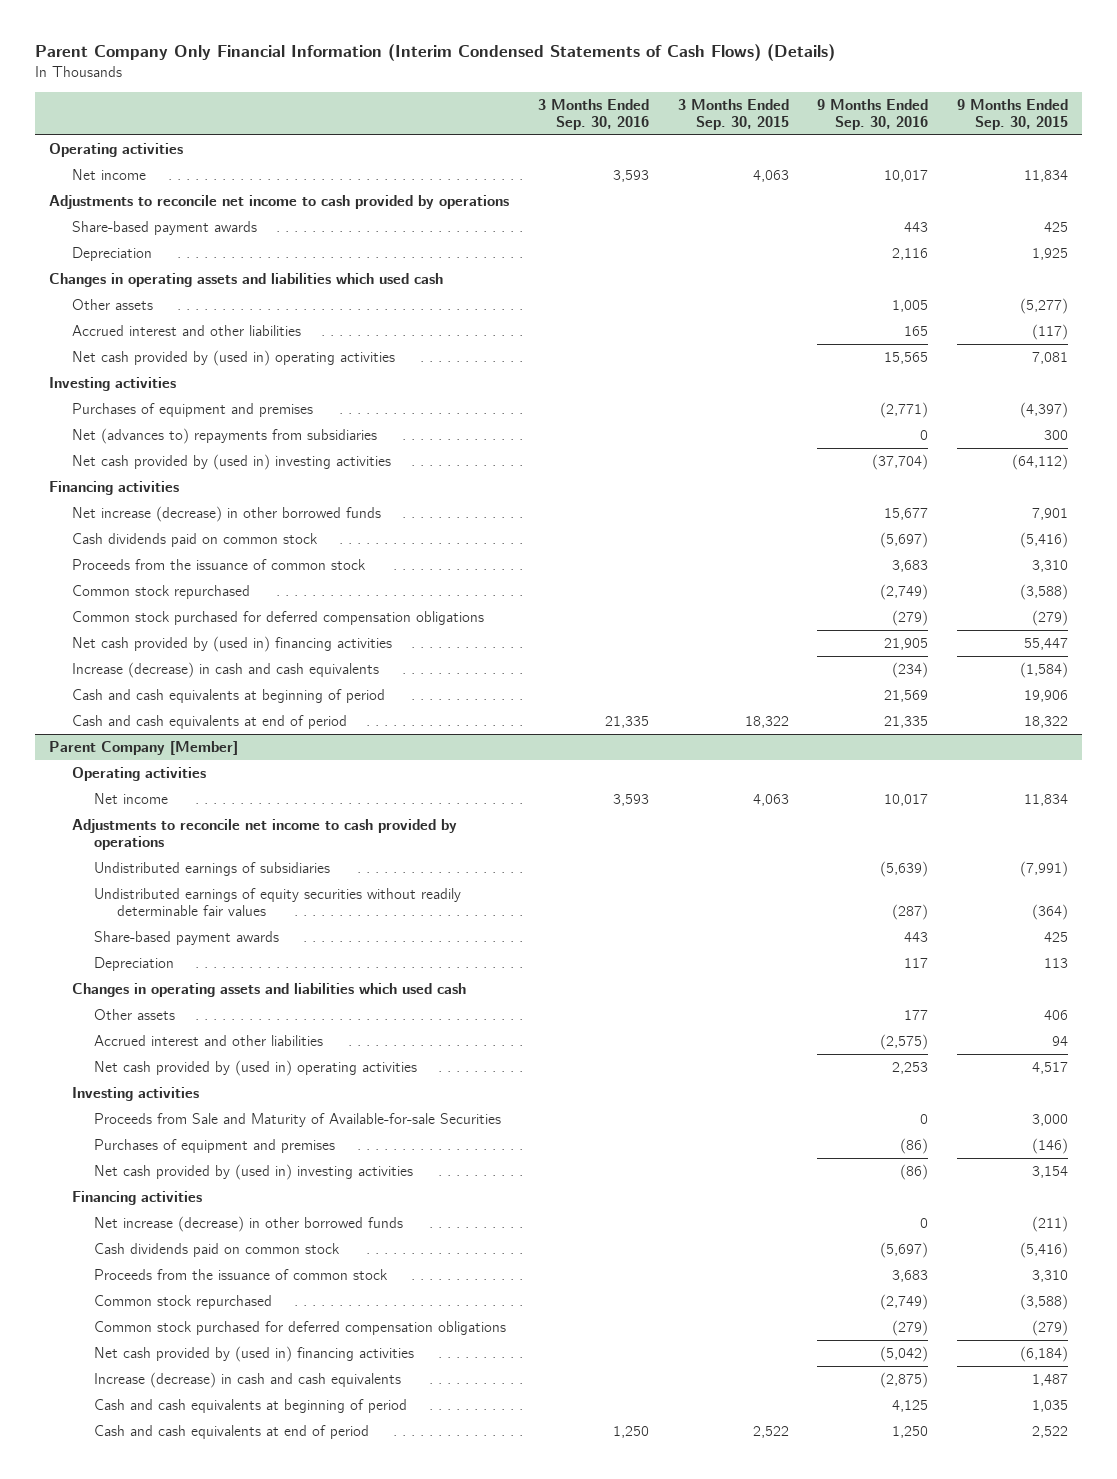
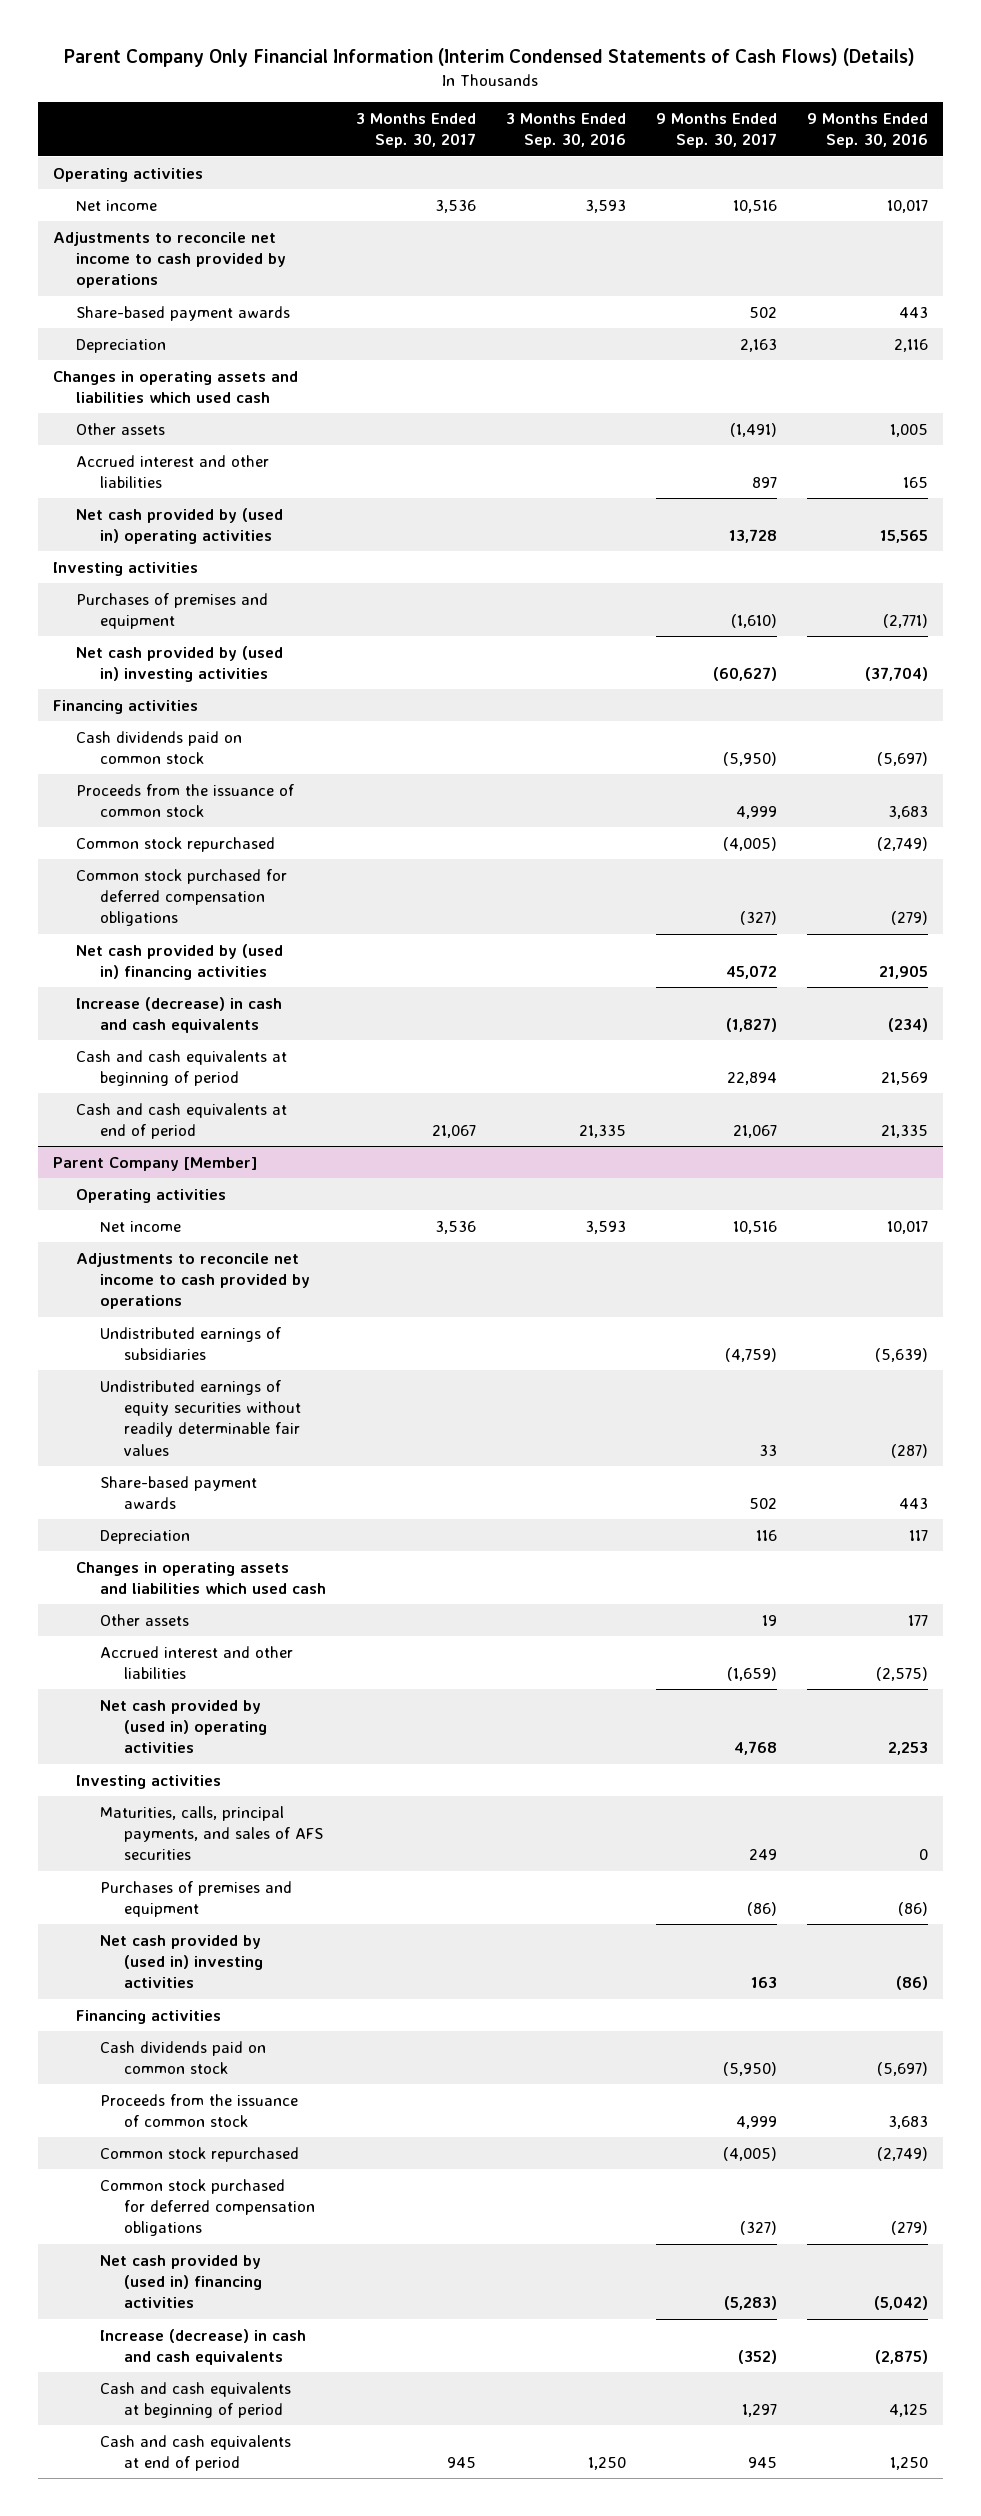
[677,98,789,130] 3 Months Ended Sep. 30, 2015 -> none
[957,98,1069,130] 9 Months Ended Sep. 30, 2015 -> none
none -> [356,113,477,149] 3 Months Ended Sep. 30, 2017
none -> [656,113,778,149] 9 Months Ended Sep. 30, 2017
[71,428,377,445] Net (advances to) repayments from subsidiaries -> none
[71,403,313,418] Purchases of equipment and premises -> [76,592,269,630] Purchases of premises and equipment
[71,506,381,523] Net increase (decrease) in other borrowed funds -> none
[94,1113,502,1128] Proceeds from Sale and Maturity of Available-for-sale Securities -> [100,1805,324,1861] Maturities, calls, principal payments, and sales of AFS securities
[94,1139,336,1154] Purchases of equipment and premises -> [100,1880,293,1918] Purchases of premises and equipment
[94,1216,404,1233] Net increase (decrease) in other borrowed funds -> none

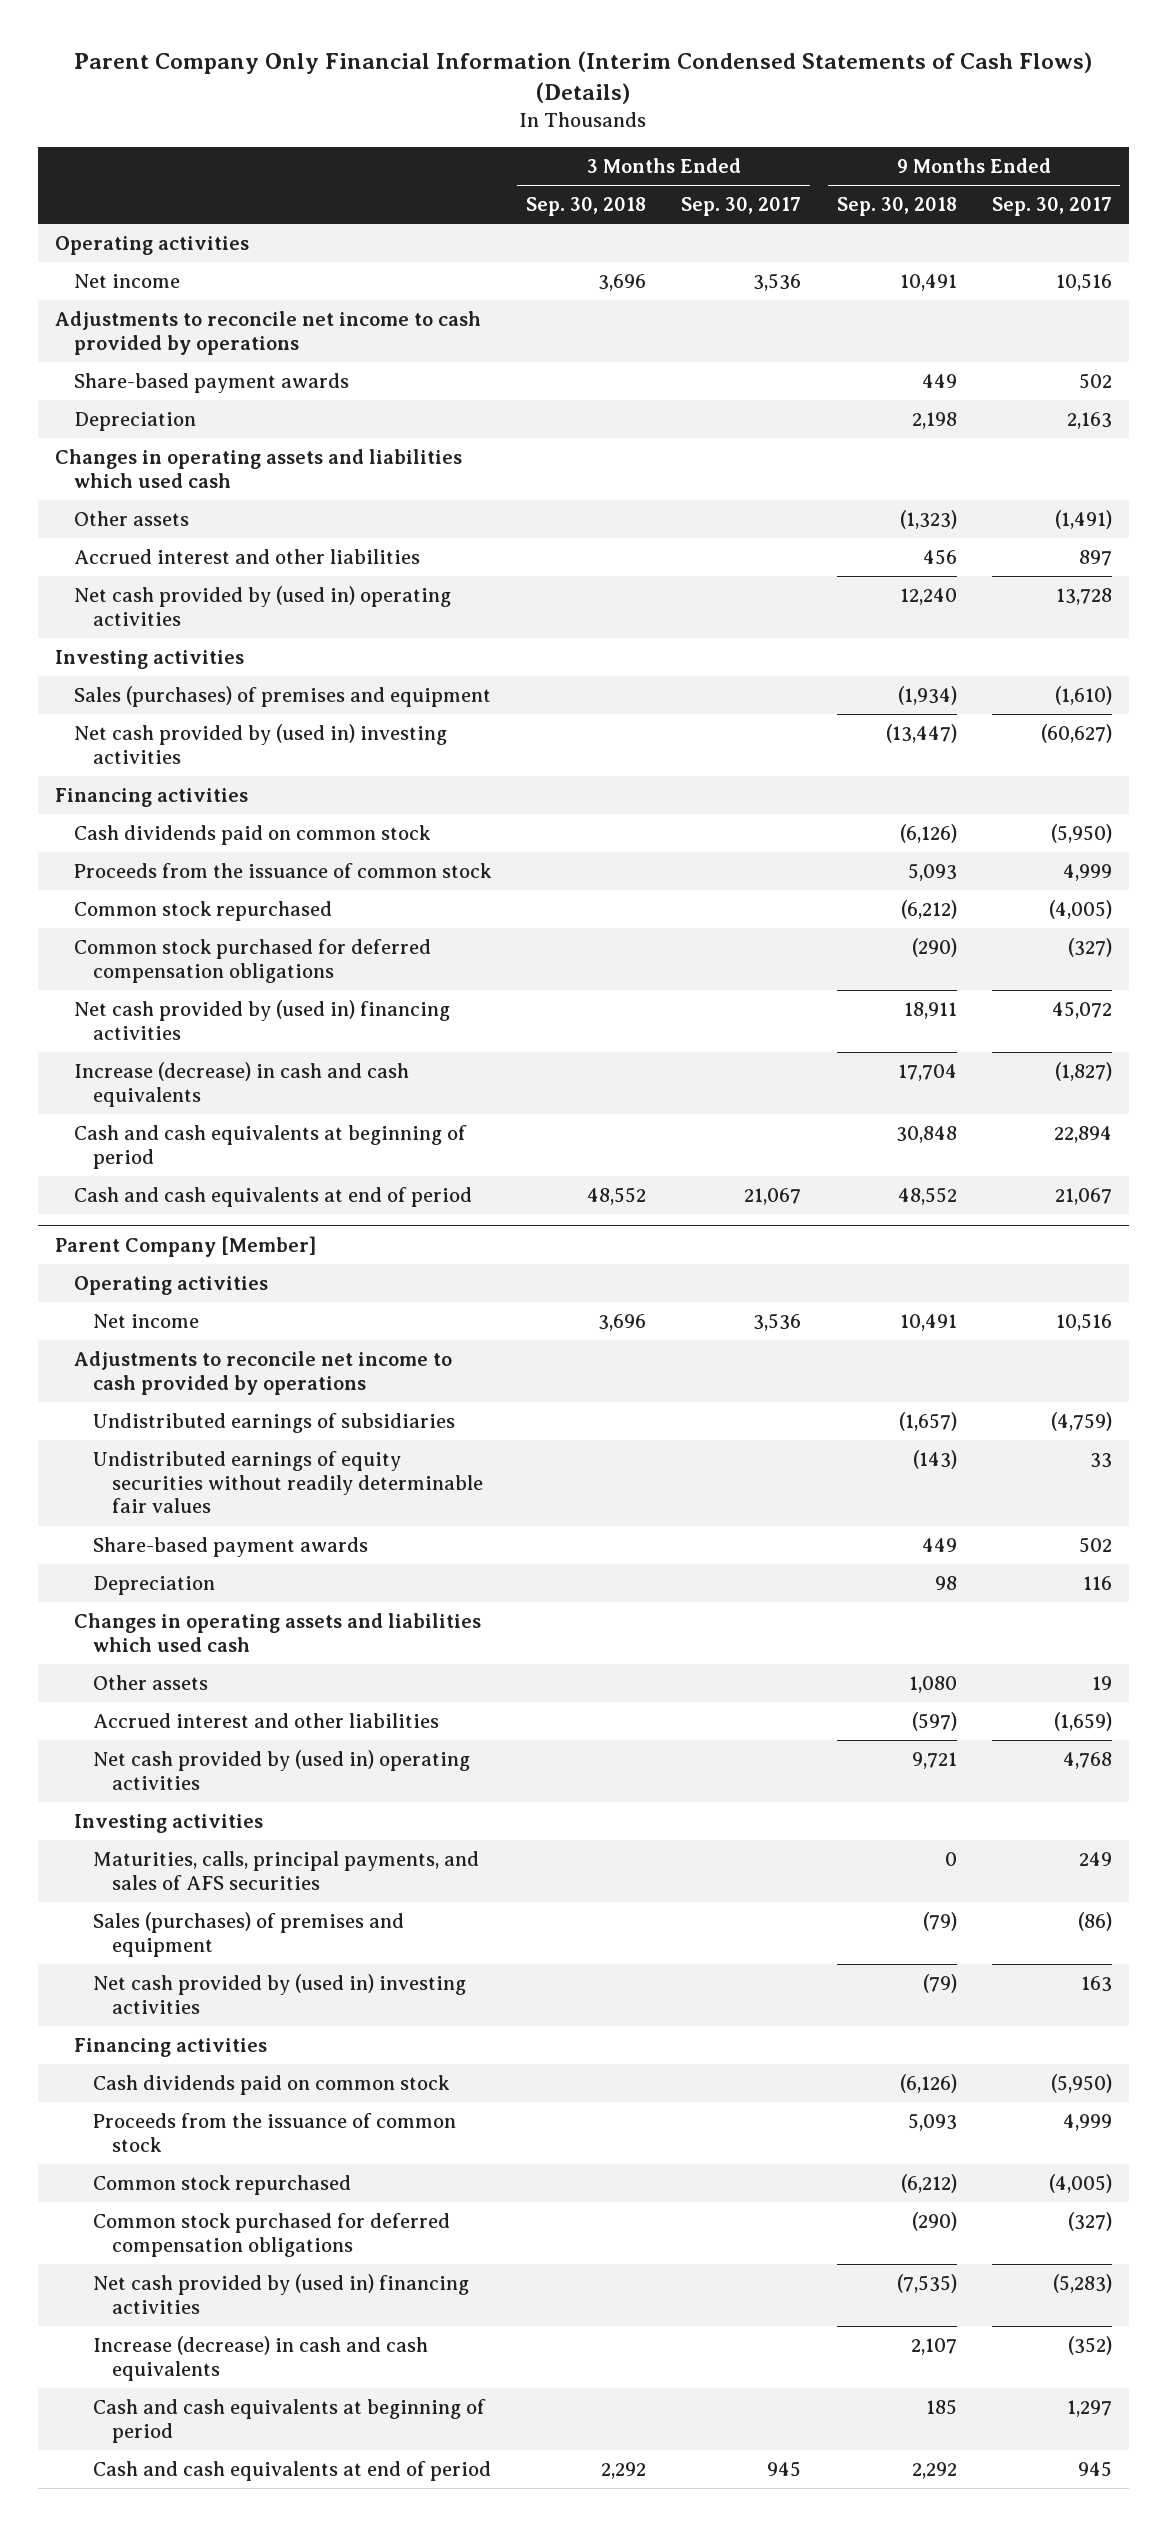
[506,113,627,149] 3 Months Ended Sep. 30, 2016 -> none
[806,113,928,149] 9 Months Ended Sep. 30, 2016 -> none
none -> [526,197,647,217] Sep. 30, 2018
none -> [836,197,957,217] Sep. 30, 2018
[76,592,269,630] Purchases of premises and equipment -> [73,686,491,708] Sales (purchases) of premises and equipment
[100,1880,293,1918] Purchases of premises and equipment -> [92,1912,404,1957] Sales (purchases) of premises and equipment

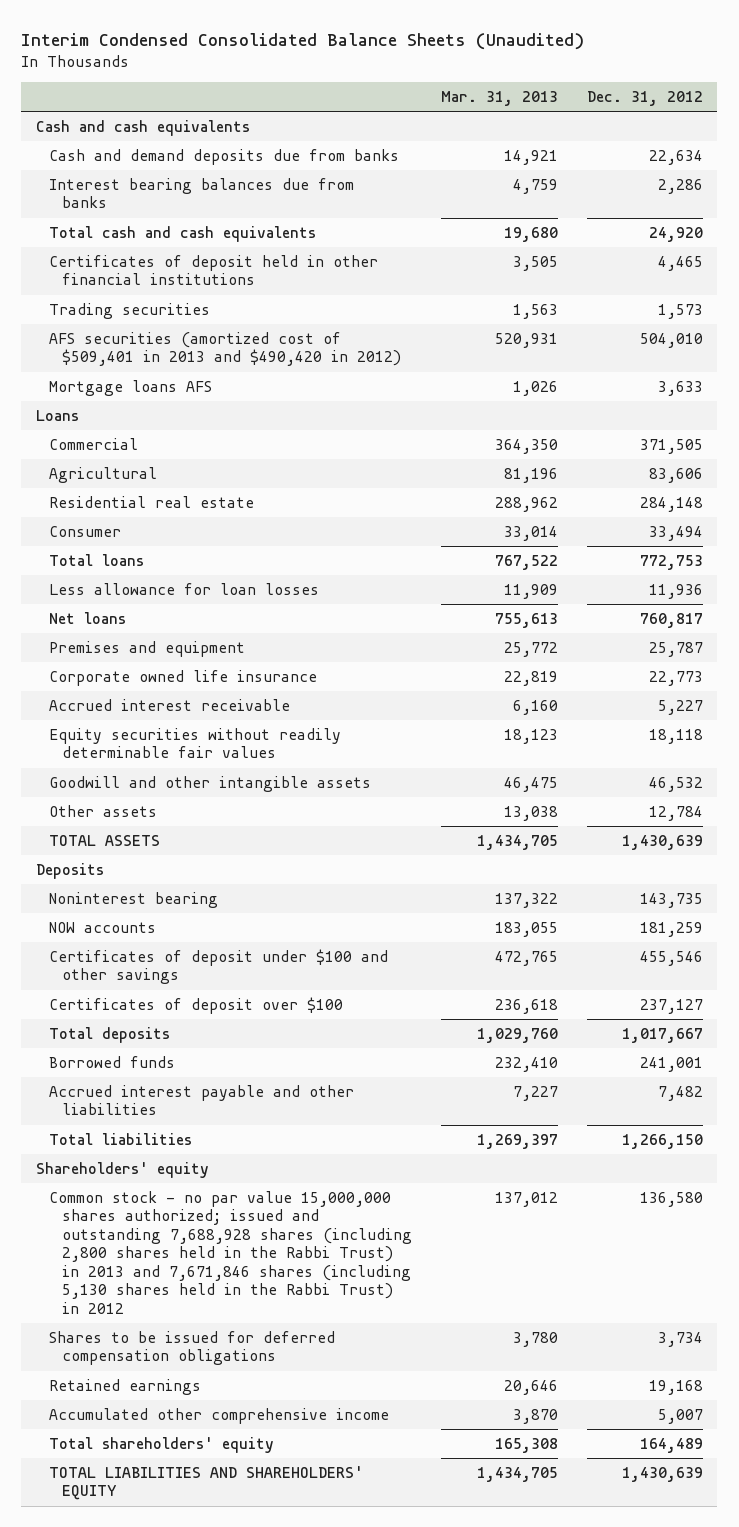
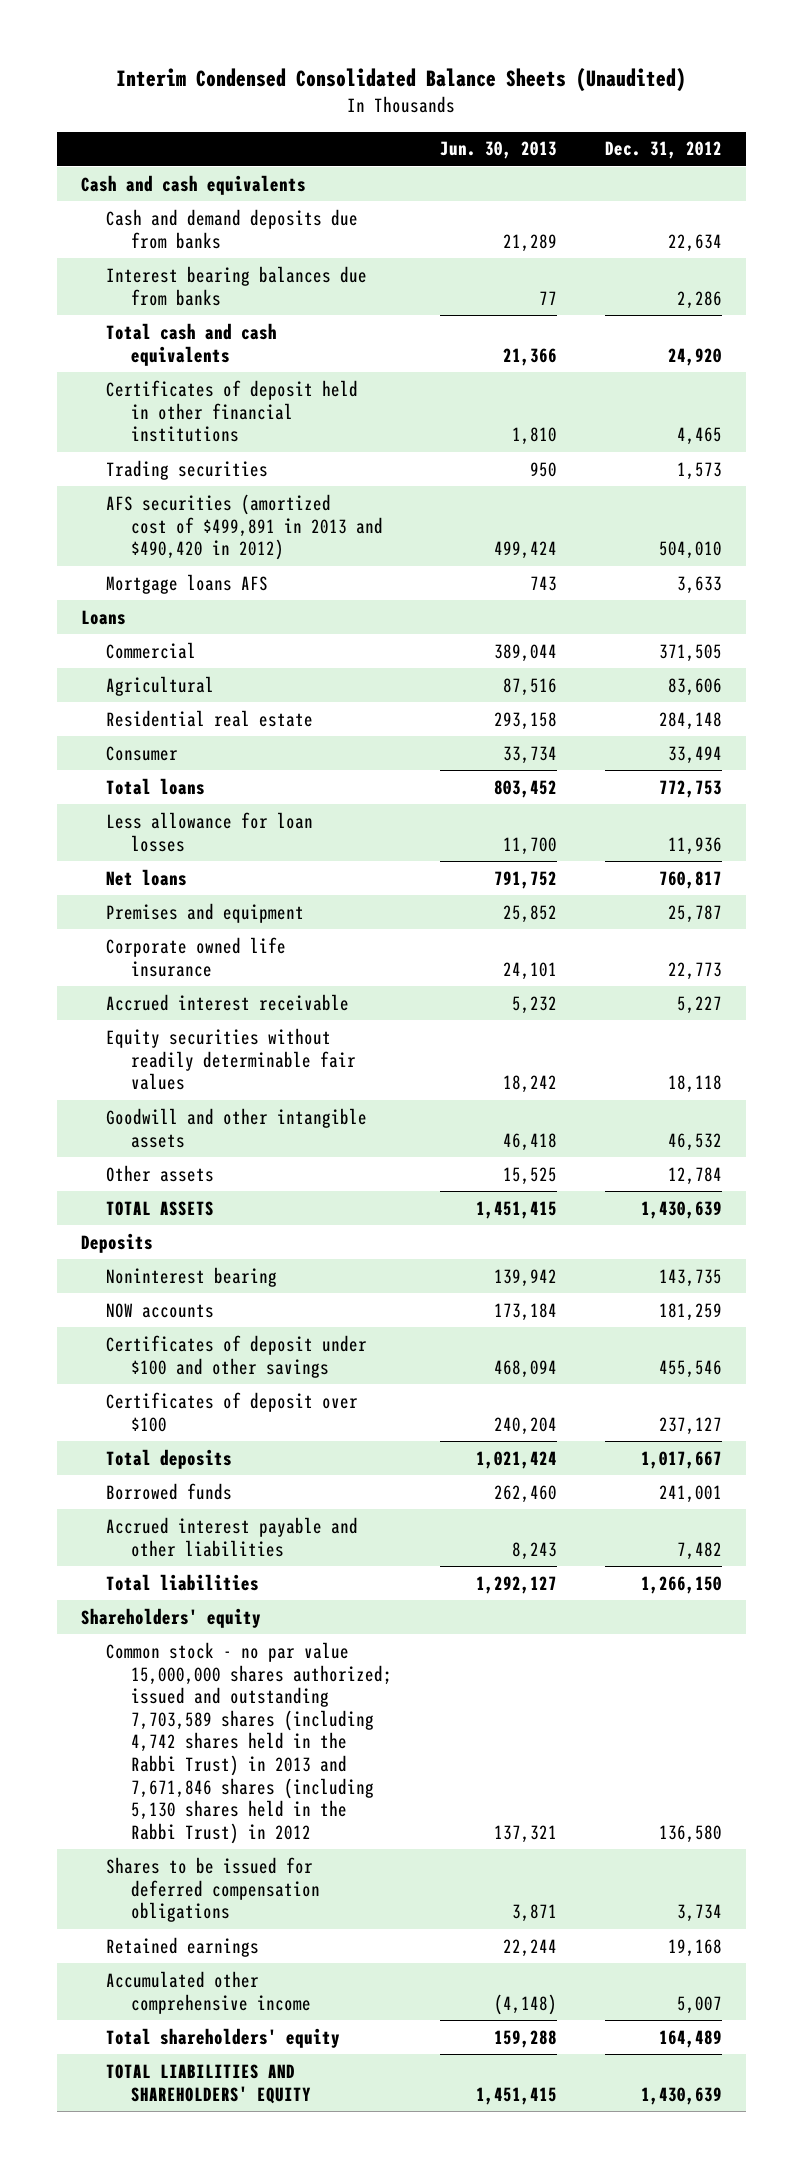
[440,91,558,107] Mar. 31, 2013 -> none
none -> [439,141,557,160] Jun. 30, 2013
[48,332,401,367] AFS securities (amortized cost of $509,401 in 2013 and $490,420 in 2012) -> [105,493,383,561] AFS securities (amortized cost of $499,891 in 2013 and $490,420 in 2012)
[48,1191,412,1314] Common stock - no par value 15,000,000 shares authorized; issued and outstanding 7,688,928 shares (including 2,800 shares held in the Rabbi Trust) in 2013 and 7,671,846 shares (including 5,130 shares held in the Rabbi Trust) in 2012 -> [105,1641,392,1845] Common stock - no par value 15,000,000 shares authorized; issued and outstanding 7,703,589 shares (including 4,742 shares held in the Rabbi Trust) in 2013 and 7,671,846 shares (including 5,130 shares held in the Rabbi Trust) in 2012

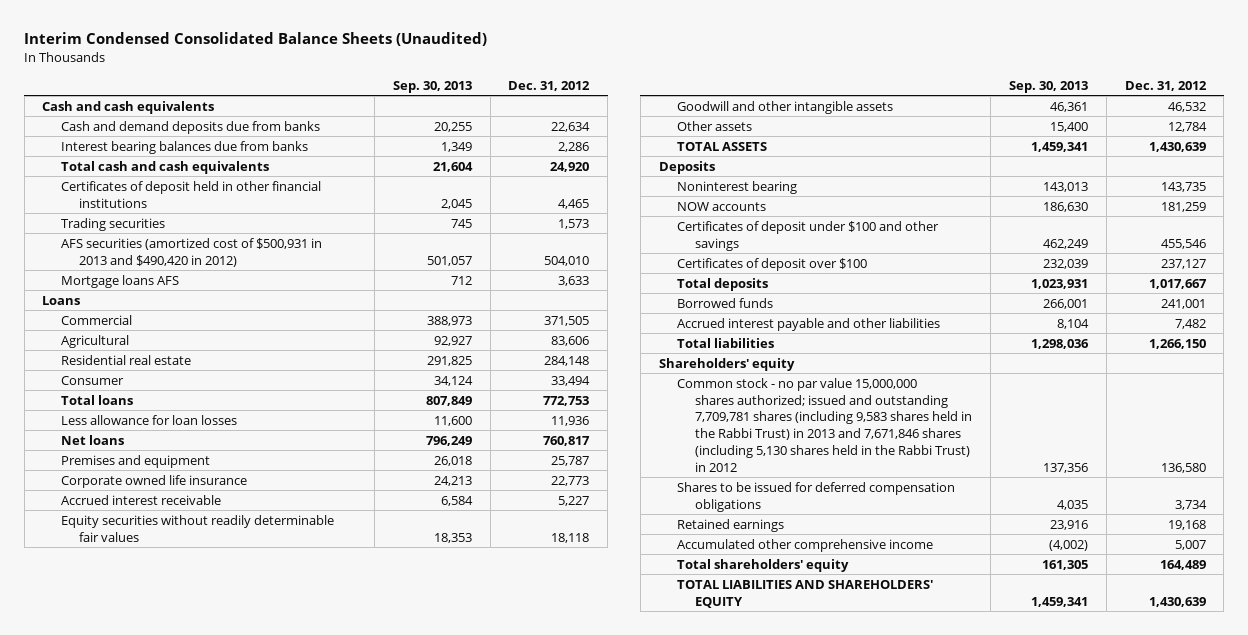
[439,141,557,160] Jun. 30, 2013 -> none
none -> [392,80,472,93] Sep. 30, 2013
[105,493,383,561] AFS securities (amortized cost of $499,891 in 2013 and $490,420 in 2012) -> [60,237,322,267] AFS securities (amortized cost of $500,931 in 2013 and $490,420 in 2012)
[105,1641,392,1845] Common stock - no par value 15,000,000 shares authorized; issued and outstanding 7,703,589 shares (including 4,742 shares held in the Rabbi Trust) in 2013 and 7,671,846 shares (including 5,130 shares held in the Rabbi Trust) in 2012 -> [676,377,973,472] Common stock - no par value 15,000,000 shares authorized; issued and outstanding 7,709,781 shares (including 9,583 shares held in the Rabbi Trust) in 2013 and 7,671,846 shares (including 5,130 shares held in the Rabbi Trust) in 2012

